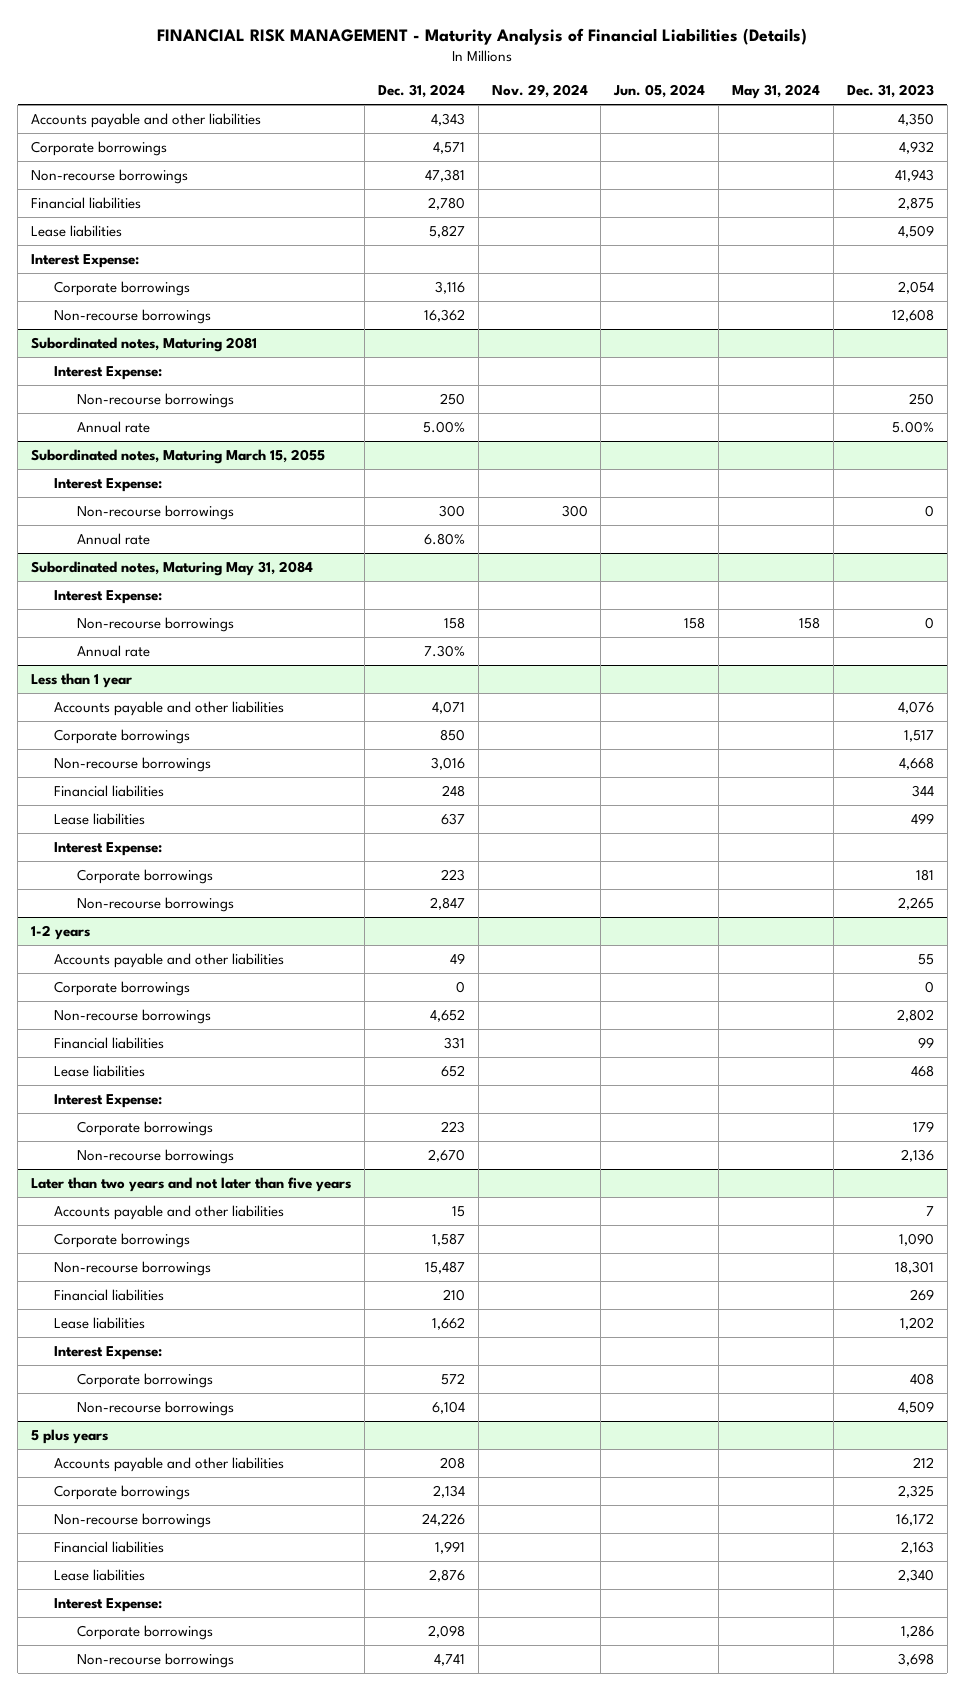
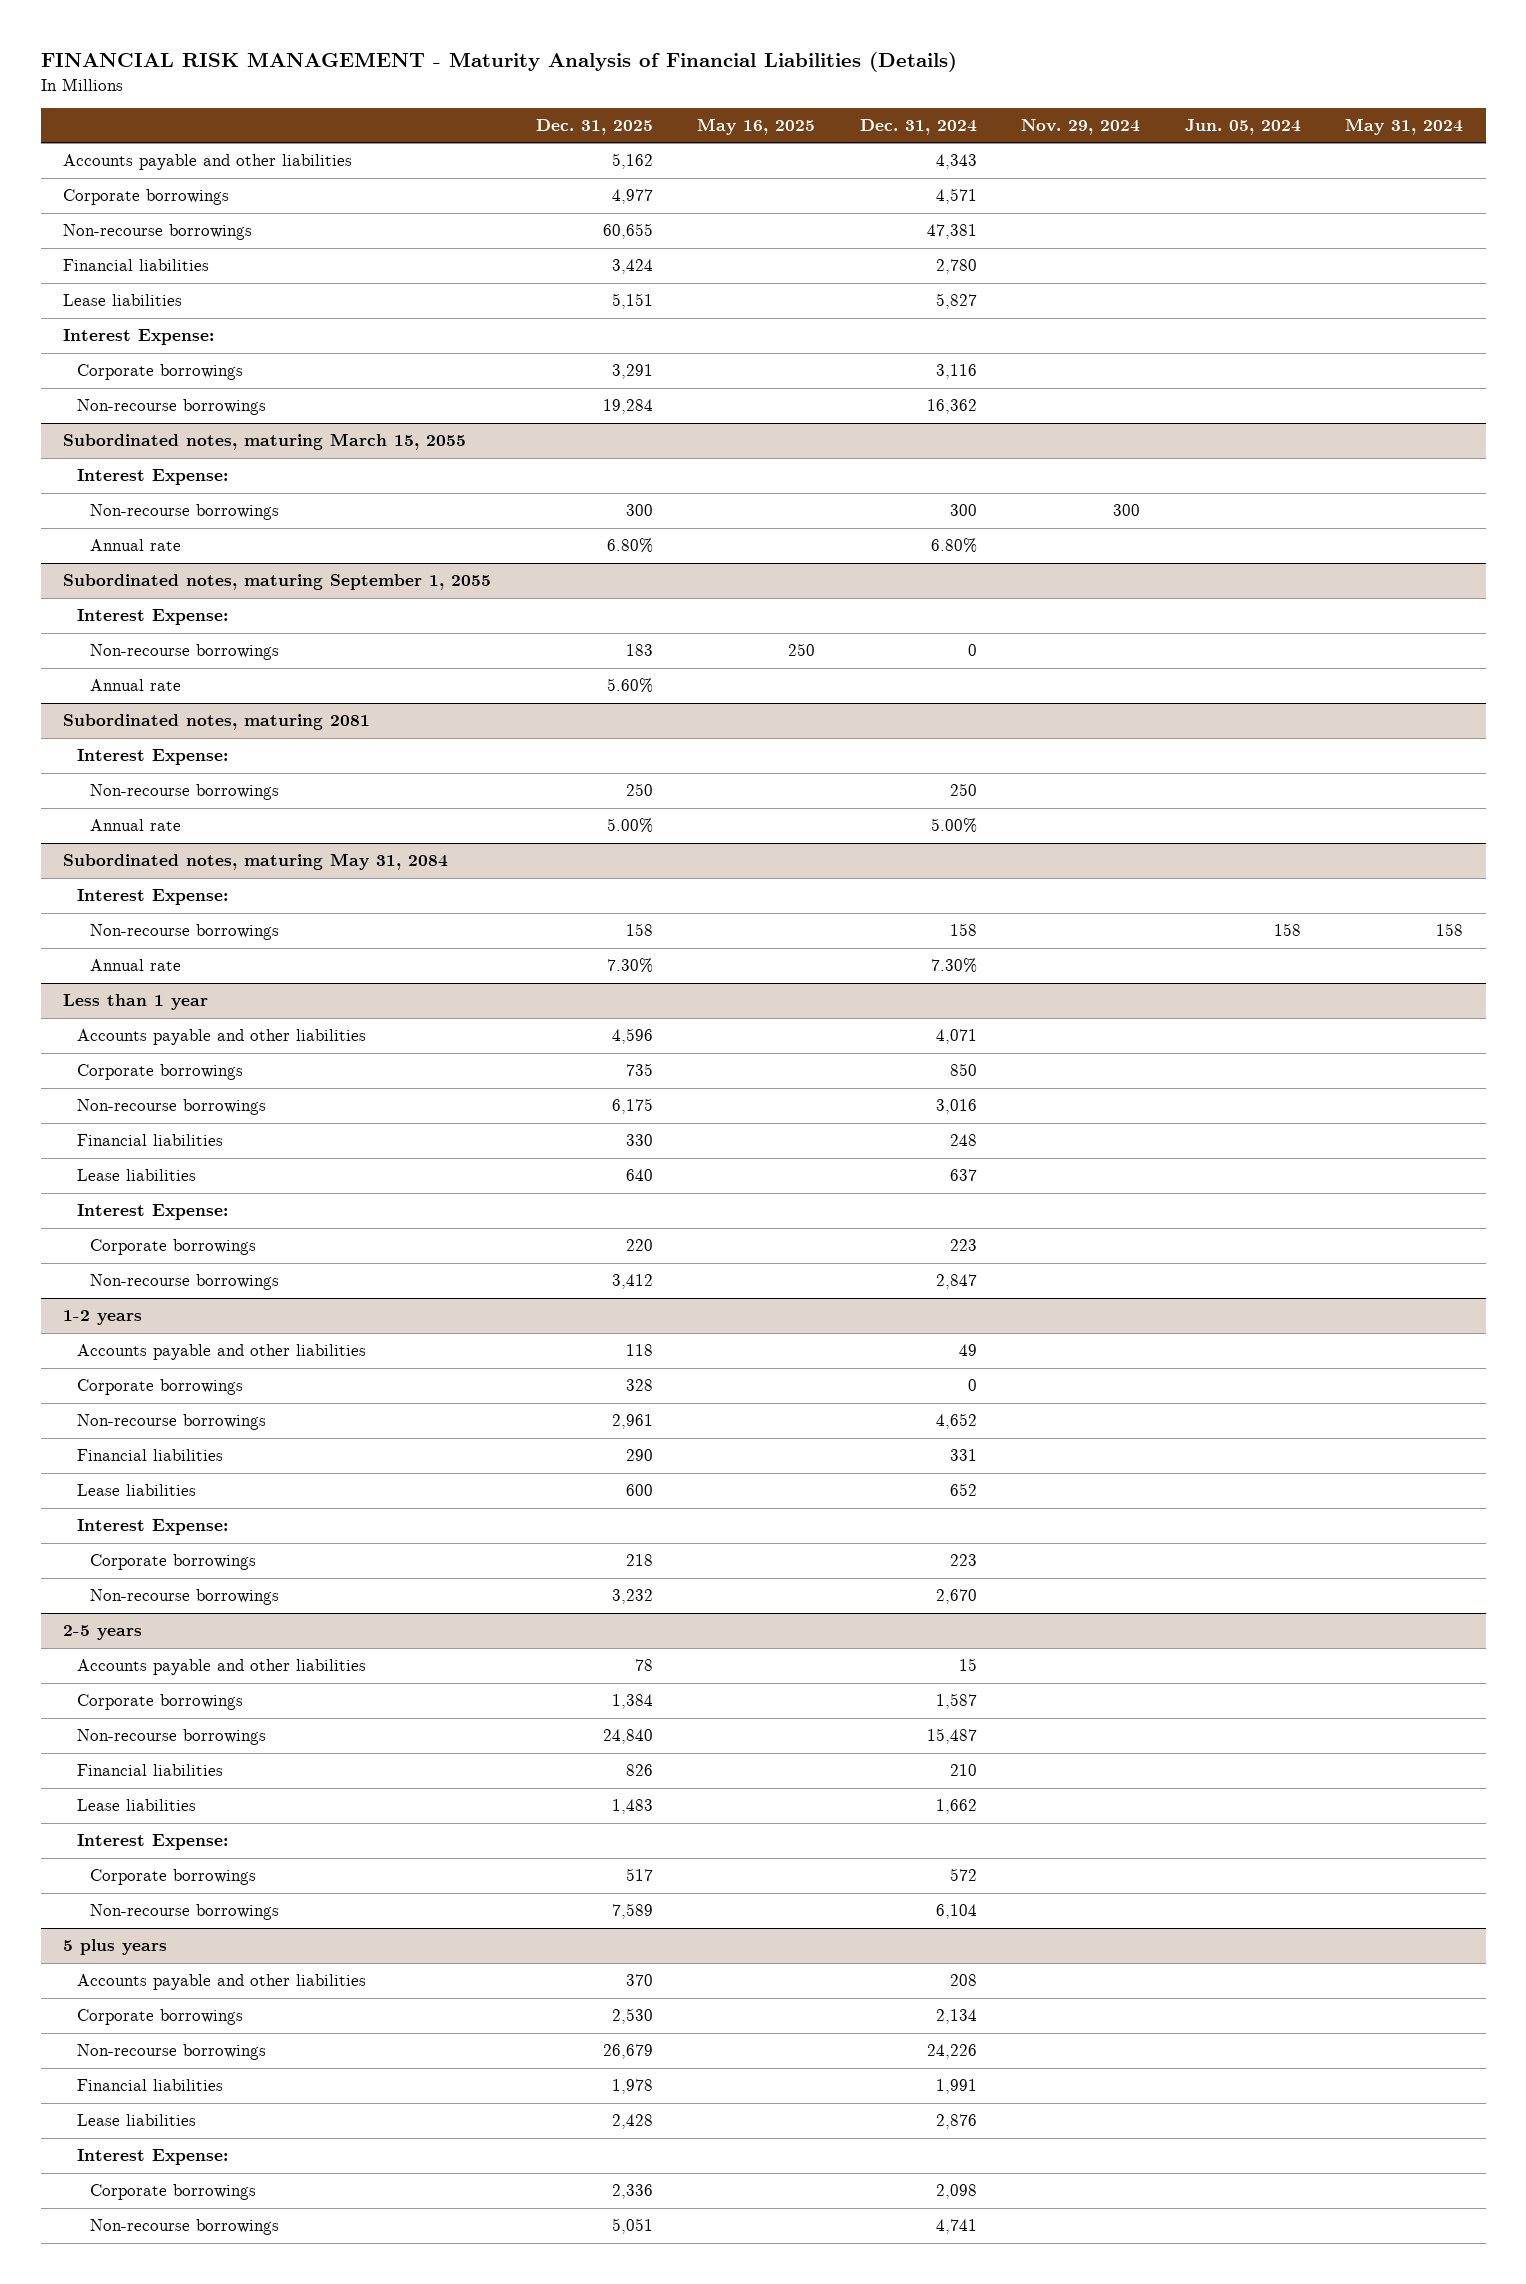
[846,84,934,99] Dec. 31, 2023 -> none
none -> [535,118,653,135] Dec. 31, 2025
none -> [697,117,816,135] May 16, 2025
[30,336,257,352] Subordinated notes, Maturing 2081 -> none
[53,365,162,380] Interest Expense: -> none
[76,392,234,408] Non-recourse borrowings -> none
[76,420,150,433] Annual rate -> none
[30,448,325,464] Subordinated notes, Maturing March 15, 2055 -> [62,433,466,451] Subordinated notes, maturing March 15, 2055
[30,560,313,576] Subordinated notes, Maturing May 31, 2084 -> none
none -> [62,574,491,591] Subordinated notes, maturing September 1, 2055
none -> [90,644,280,661] Non-recourse borrowings
none -> [90,679,182,692] Annual rate
none -> [62,714,370,731] Subordinated notes, maturing 2081
none -> [76,749,228,766] Interest Expense:
none -> [90,784,280,801] Non-recourse borrowings
none -> [90,819,182,832] Annual rate
none -> [62,853,448,871] Subordinated notes, maturing May 31, 2084
none -> [76,889,228,906] Interest Expense:
[30,1176,351,1192] Later than two years and not later than five years -> [62,1625,142,1641] 2-5 years

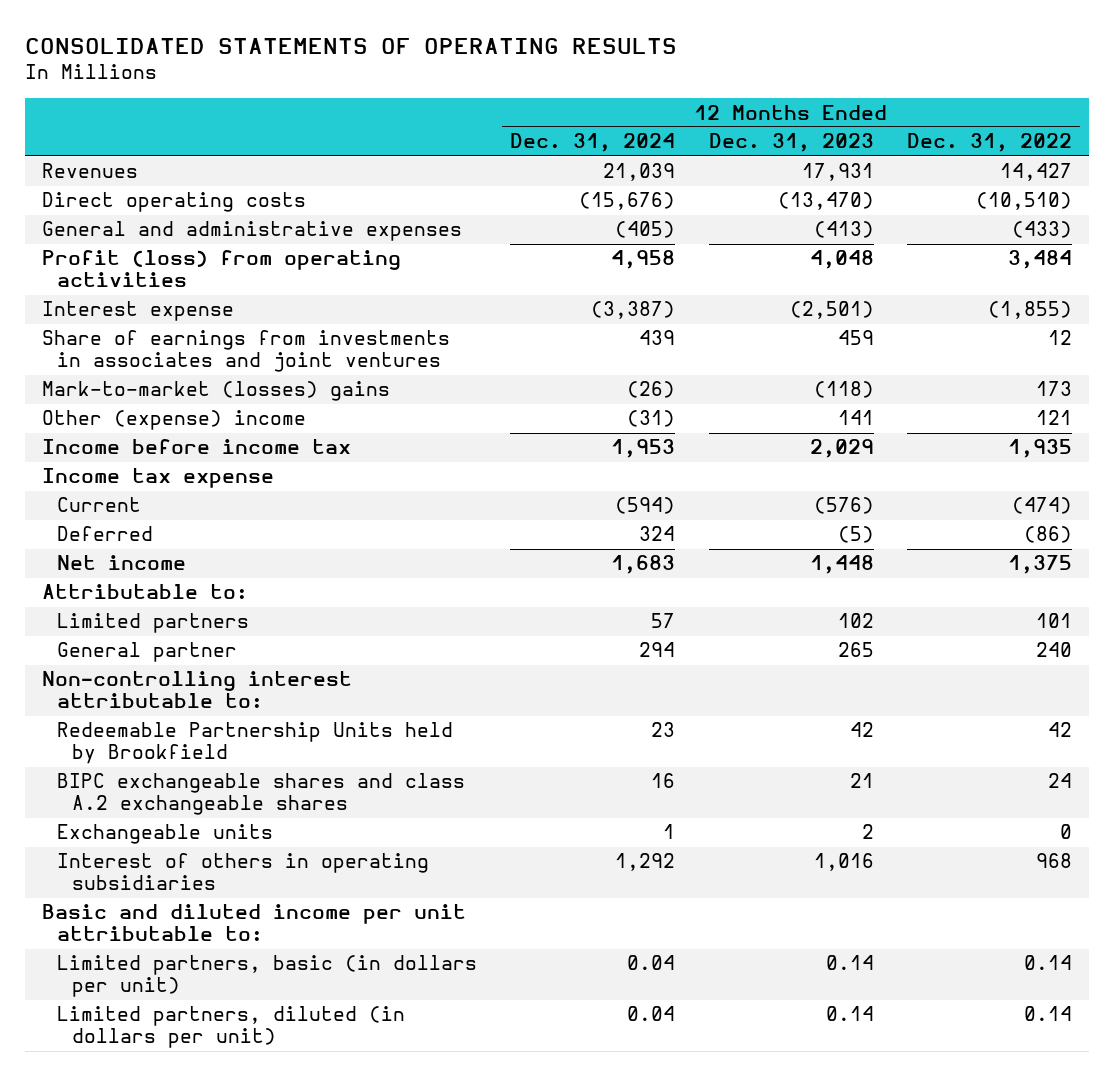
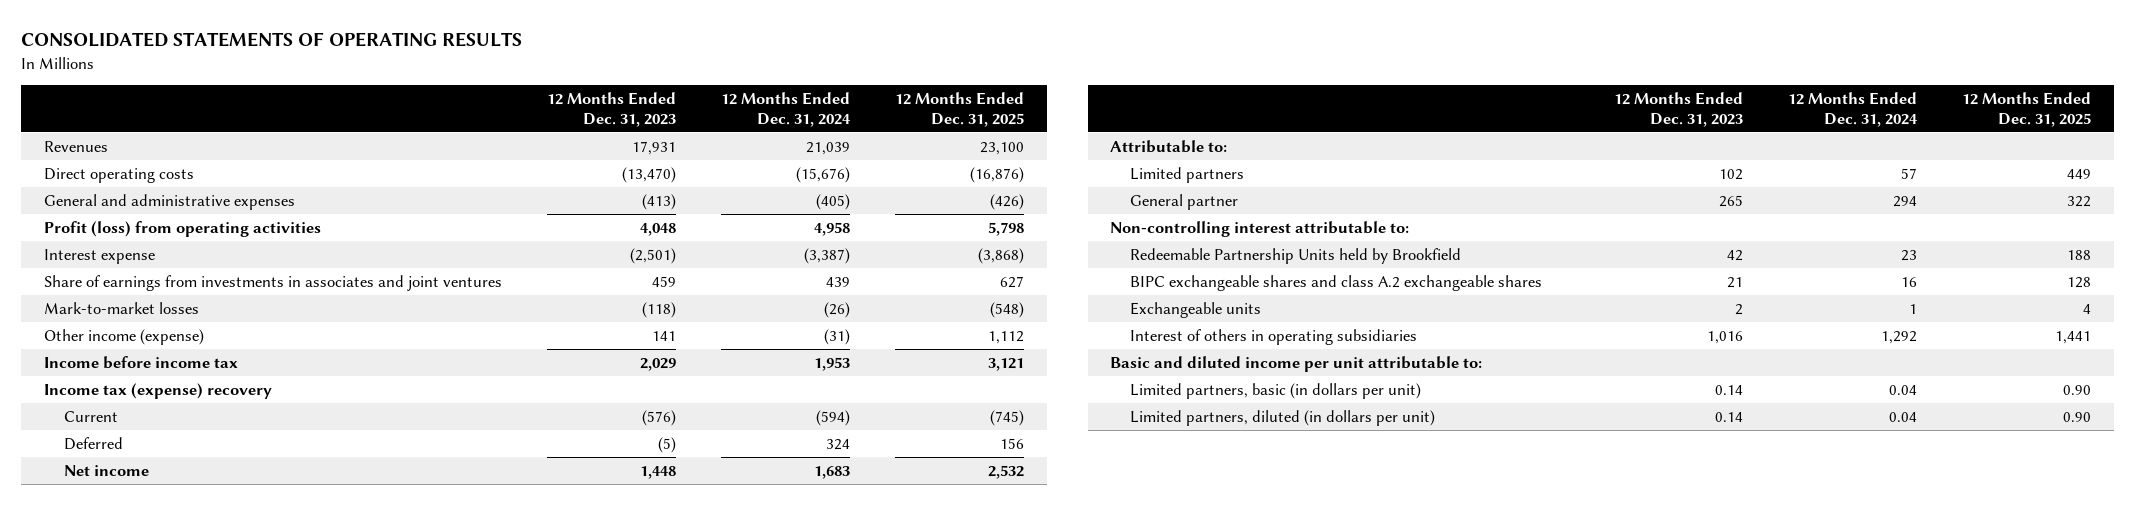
[907,133,1073,153] Dec. 31, 2022 -> none
none -> [895,92,1025,127] 12 Months Ended Dec. 31, 2025
[41,381,390,402] Mark-to-market (losses) gains -> [43,302,199,315] Mark-to-market losses
[41,410,306,431] Other (expense) income -> [43,329,204,346] Other income (expense)
[41,468,274,489] Income tax expense -> [43,383,272,400] Income tax (expense) recovery

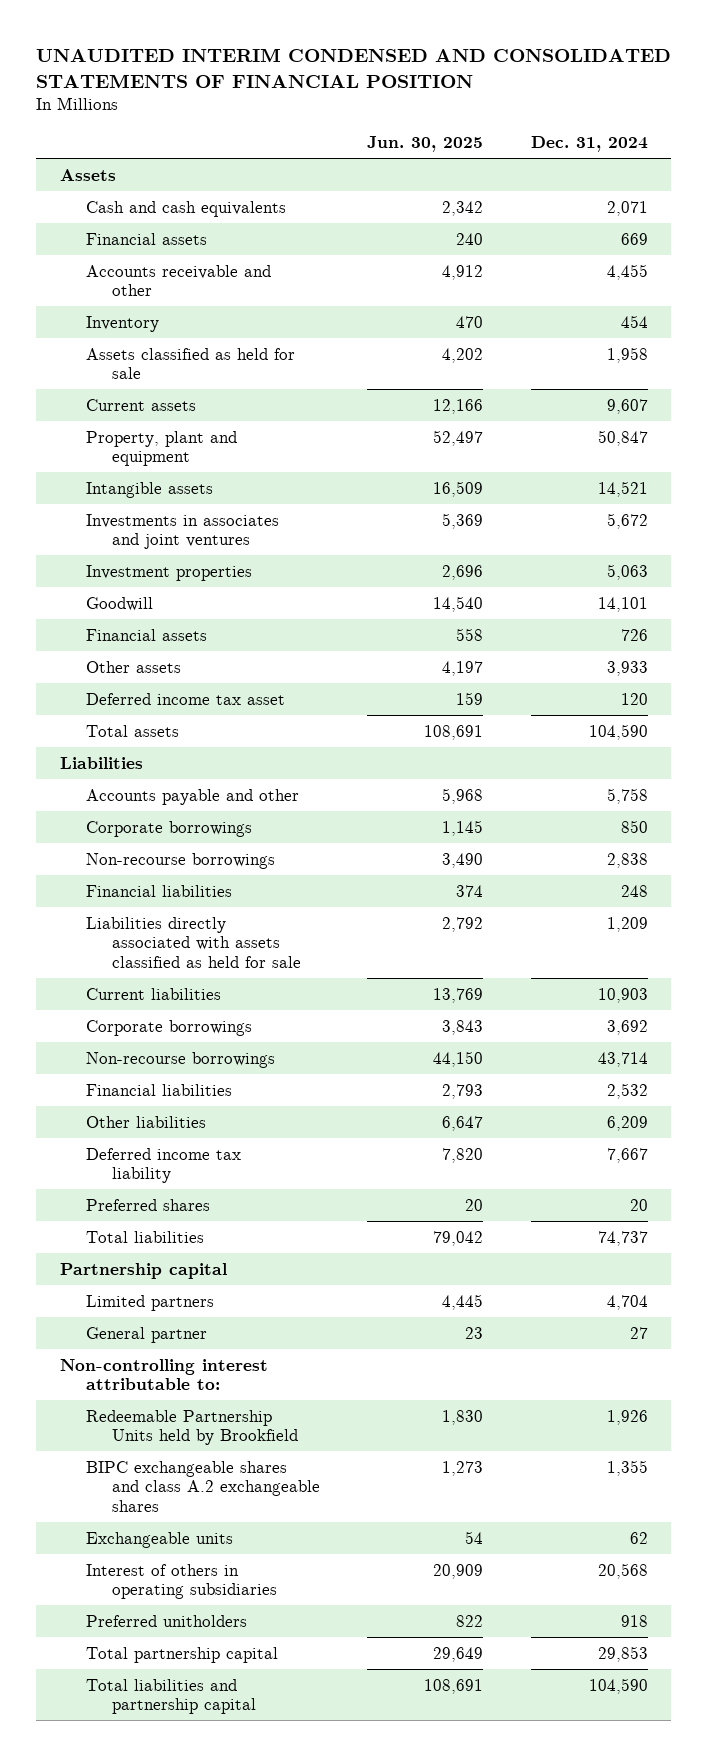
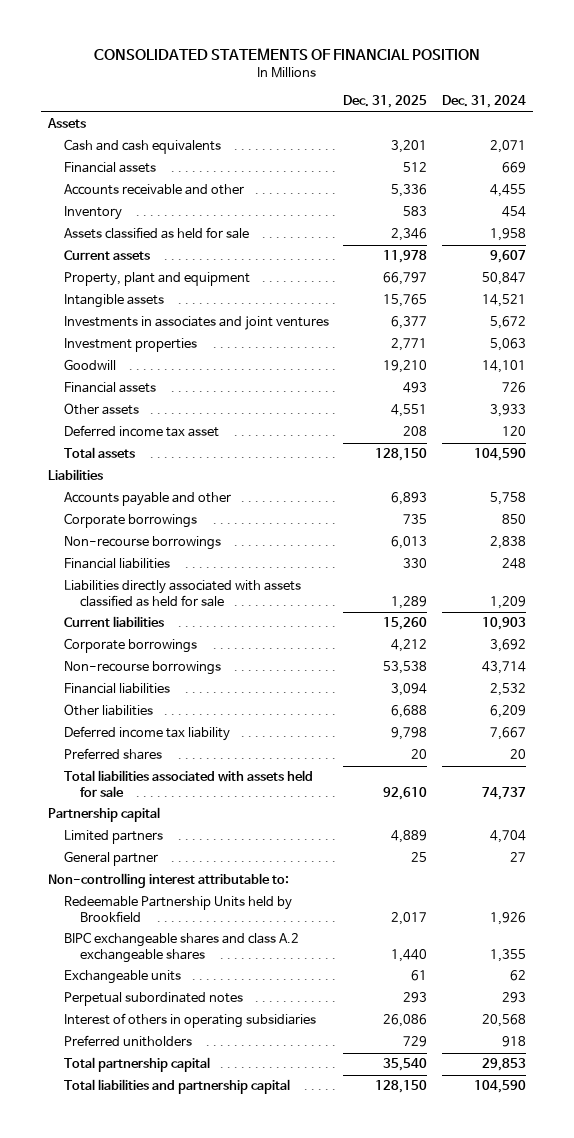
[35,47,671,88] UNAUDITED INTERIM CONDENSED AND CONSOLIDATED STATEMENTS OF FINANCIAL POSITION -> [93,48,480,61] CONSOLIDATED STATEMENTS OF FINANCIAL POSITION
[367,136,484,153] Jun. 30, 2025 -> none
none -> [343,95,428,109] Dec. 31, 2025
[85,1230,204,1243] Total liabilities -> [63,770,313,797] Total liabilities associated with assets held for sale
none -> [63,992,243,1007] Perpetual subordinated notes

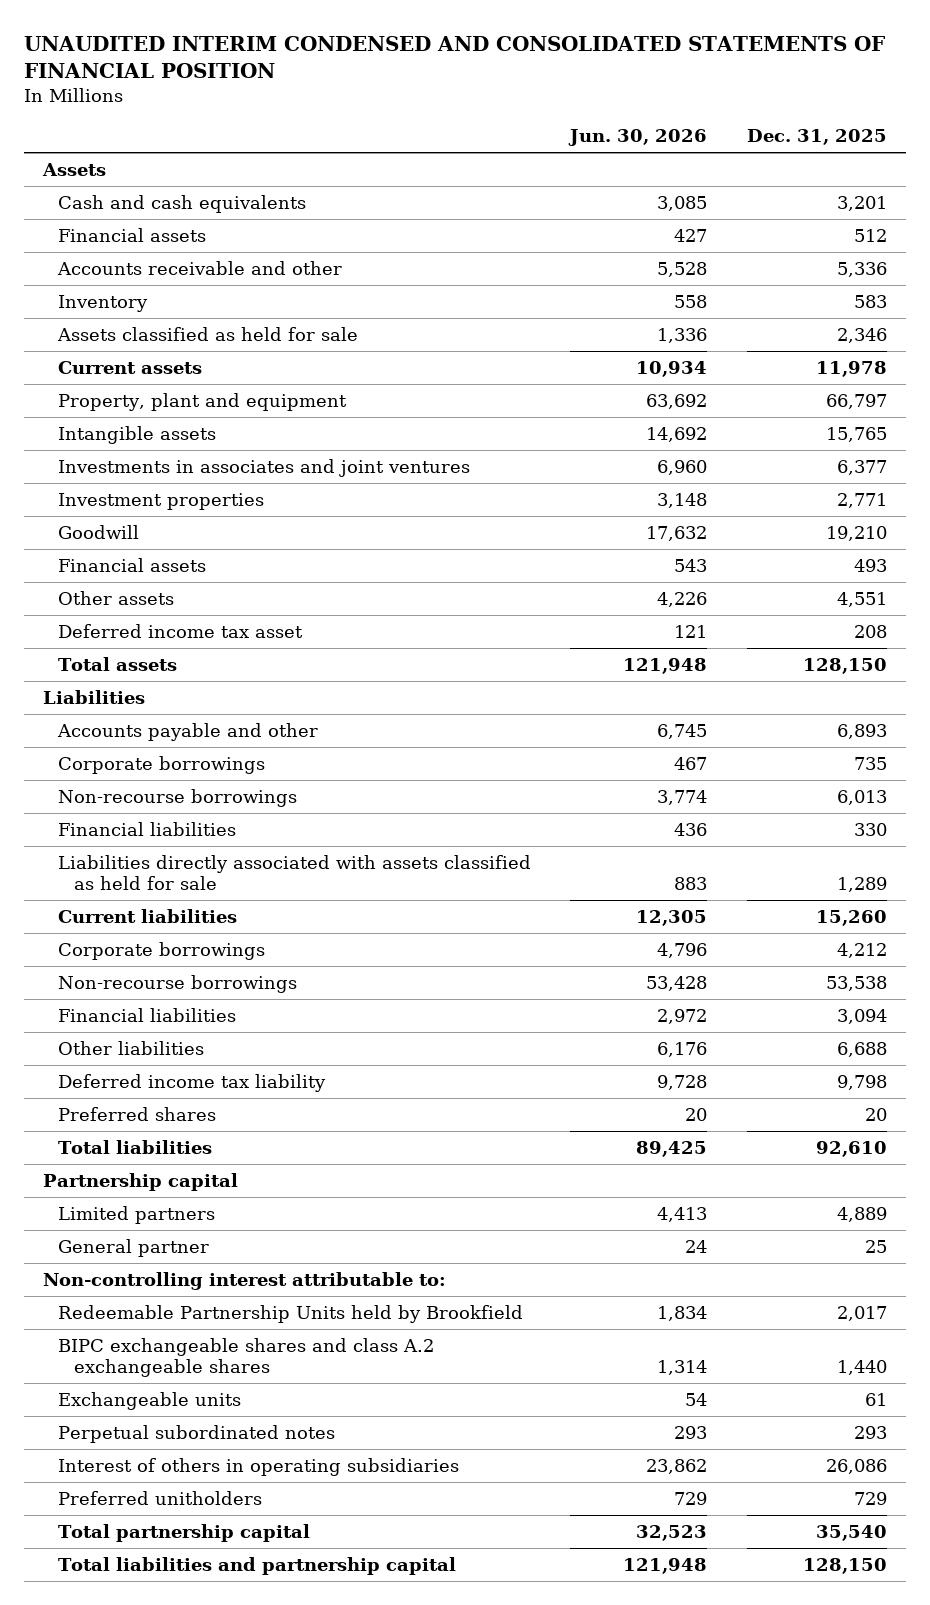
[93,48,480,61] CONSOLIDATED STATEMENTS OF FINANCIAL POSITION -> [23,36,885,79] UNAUDITED INTERIM CONDENSED AND CONSOLIDATED STATEMENTS OF FINANCIAL POSITION
[441,95,526,109] Dec. 31, 2024 -> none
none -> [568,129,708,147] Jun. 30, 2026
[63,770,313,797] Total liabilities associated with assets held for sale -> [58,1139,213,1154] Total liabilities

